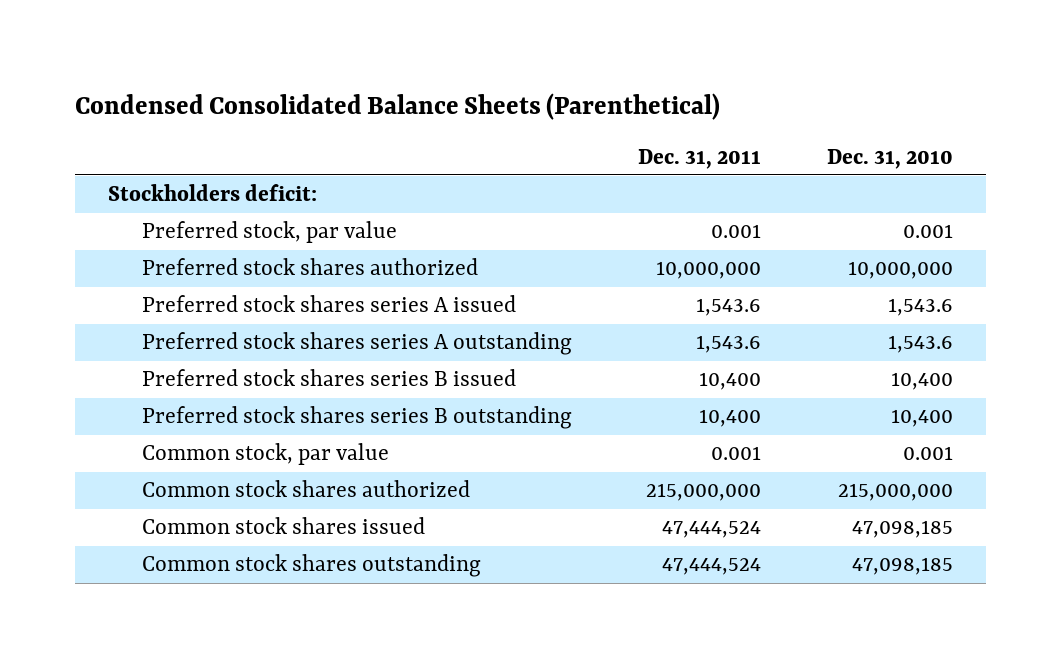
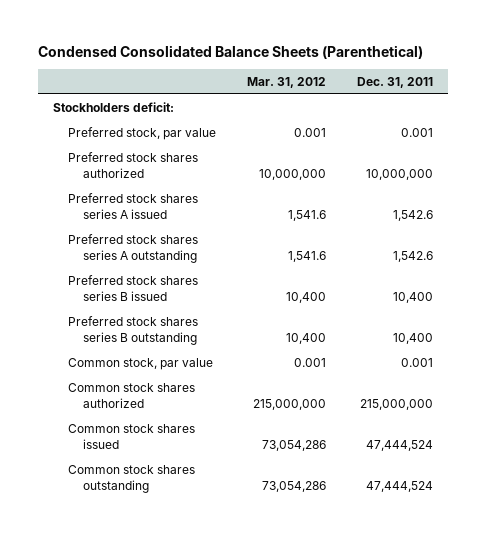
[827,148,954,169] Dec. 31, 2010 -> none
none -> [246,76,326,88] Mar. 31, 2012
[696,298,762,317] 1,543.6 -> [392,209,433,221] 1,542.6
[696,335,762,354] 1,543.6 -> [392,250,433,262] 1,542.6

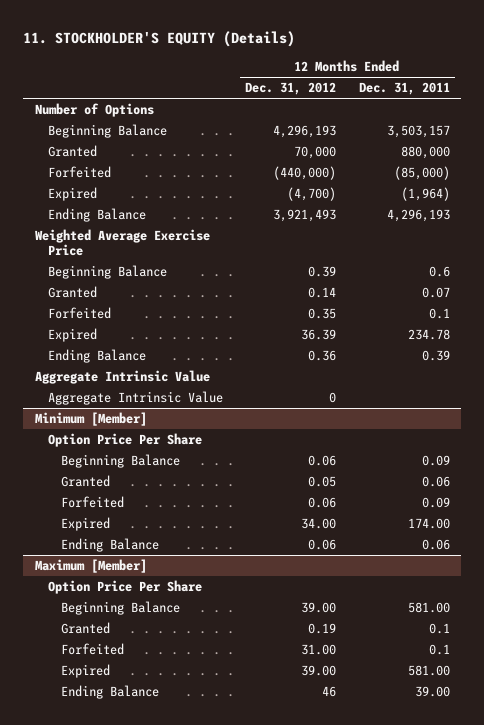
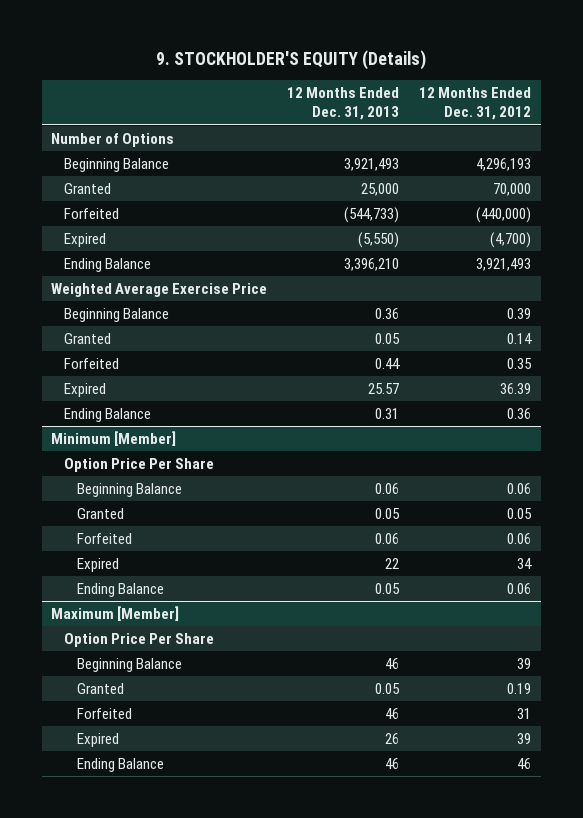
[23,31,296,48] 11. STOCKHOLDER'S EQUITY (Details) -> [156,50,427,71] 9. STOCKHOLDER'S EQUITY (Details)
[358,82,450,96] Dec. 31, 2011 -> none
none -> [287,87,400,121] 12 Months Ended Dec. 31, 2013
[34,369,210,384] Aggregate Intrinsic Value -> none
[47,390,223,405] Aggregate Intrinsic Value -> none
[301,517,337,529] 34.00 -> [517,558,533,570] 34
[301,601,337,613] 39.00 -> [517,658,532,670] 39
[301,643,337,655] 31.00 -> [517,708,532,720] 31
[301,664,337,676] 39.00 -> [517,733,532,745] 39

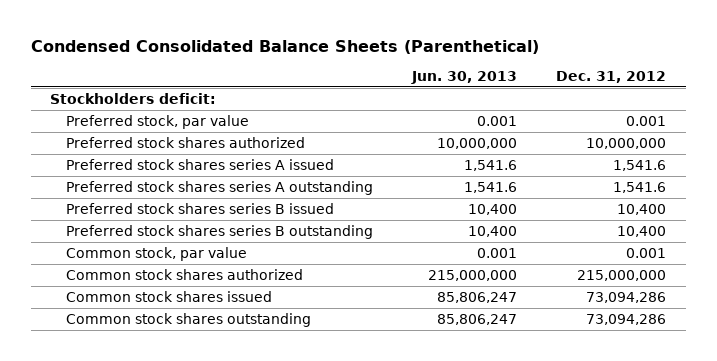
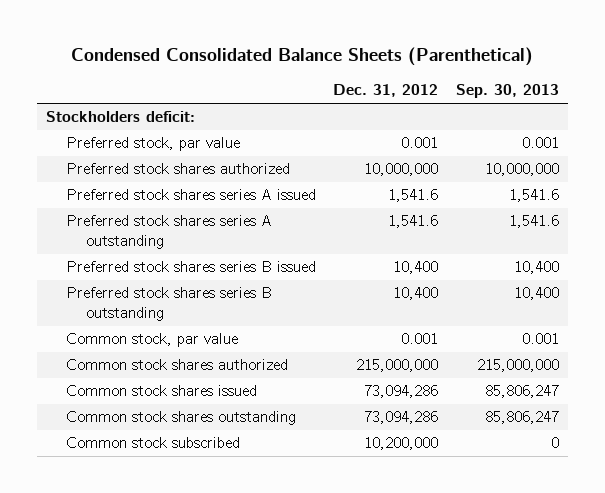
[411,70,518,84] Jun. 30, 2013 -> none
none -> [456,84,560,99] Sep. 30, 2013
none -> [65,437,240,449] Common stock subscribed

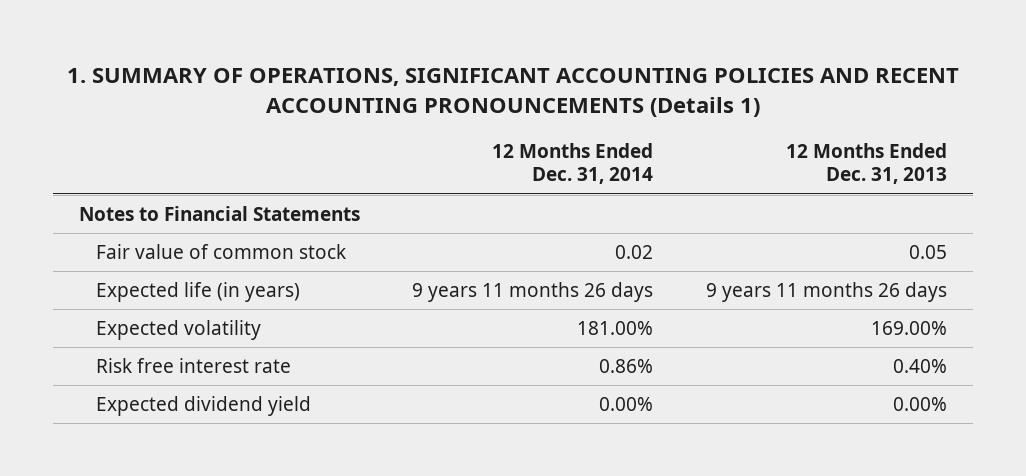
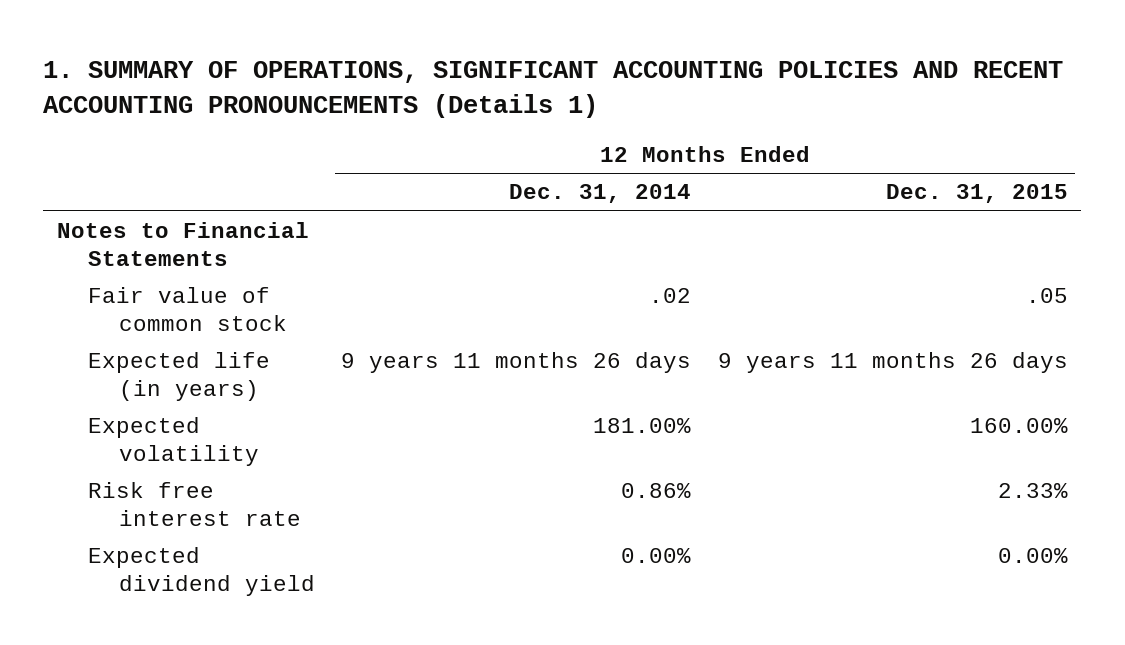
[785,142,947,185] 12 Months Ended Dec. 31, 2013 -> none
none -> [885,184,1068,204] Dec. 31, 2015
[615,245,654,260] 0.02 -> [649,288,692,304] .02

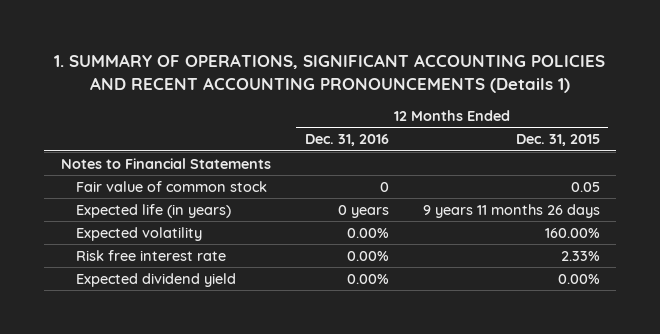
[509,184,692,204] Dec. 31, 2014 -> none
none -> [304,134,389,147] Dec. 31, 2016
[1025,288,1068,304] .05 -> [570,181,600,192] 0.05

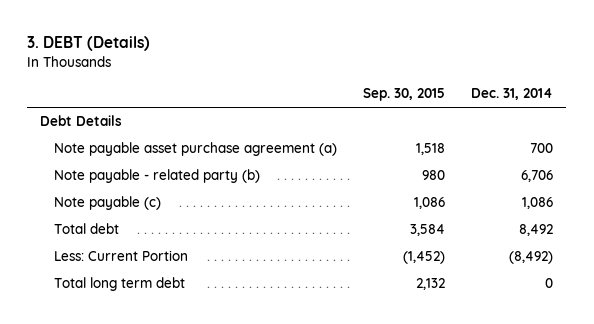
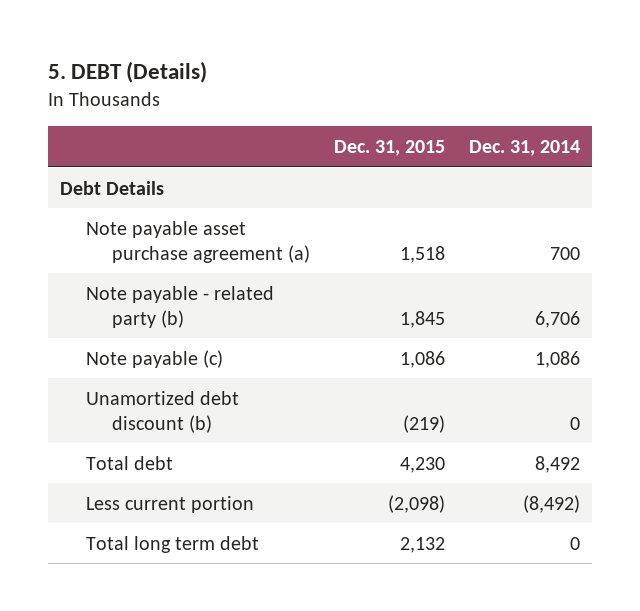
[27,36,151,52] 3. DEBT (Details) -> [47,60,207,83] 5. DEBT (Details)
[363,88,446,102] Sep. 30, 2015 -> none
none -> [334,139,446,156] Dec. 31, 2015
none -> [85,390,239,433] Unamortized debt discount (b)
[53,250,188,262] Less: Current Portion -> [85,495,254,513] Less current portion

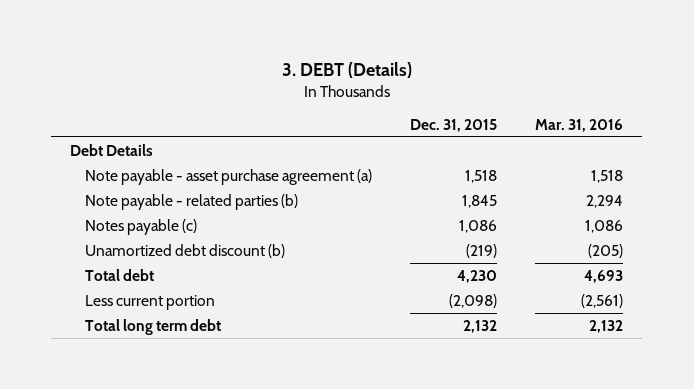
[47,60,207,83] 5. DEBT (Details) -> [281,61,412,78] 3. DEBT (Details)
[469,139,581,156] Dec. 31, 2014 -> none
none -> [535,118,624,132] Mar. 31, 2016
[85,220,311,263] Note payable asset purchase agreement (a) -> [85,168,373,185] Note payable - asset purchase agreement (a)
[85,285,274,328] Note payable - related party (b) -> [85,193,299,210] Note payable - related parties (b)
[85,349,223,368] Note payable (c) -> [85,218,198,235] Notes payable (c)

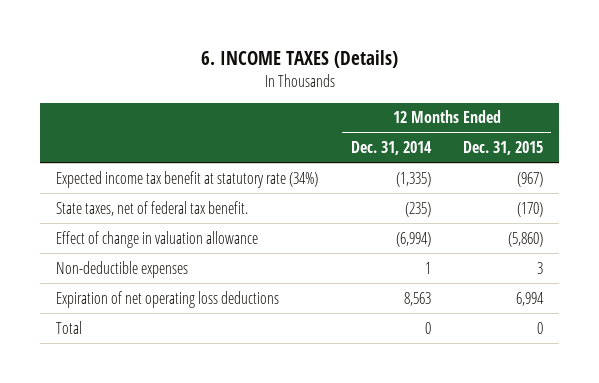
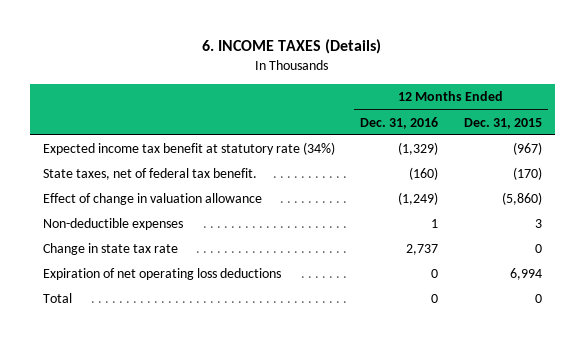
[350,140,432,155] Dec. 31, 2014 -> none
none -> [360,116,439,129] Dec. 31, 2016
none -> [42,243,178,256] Change in state tax rate

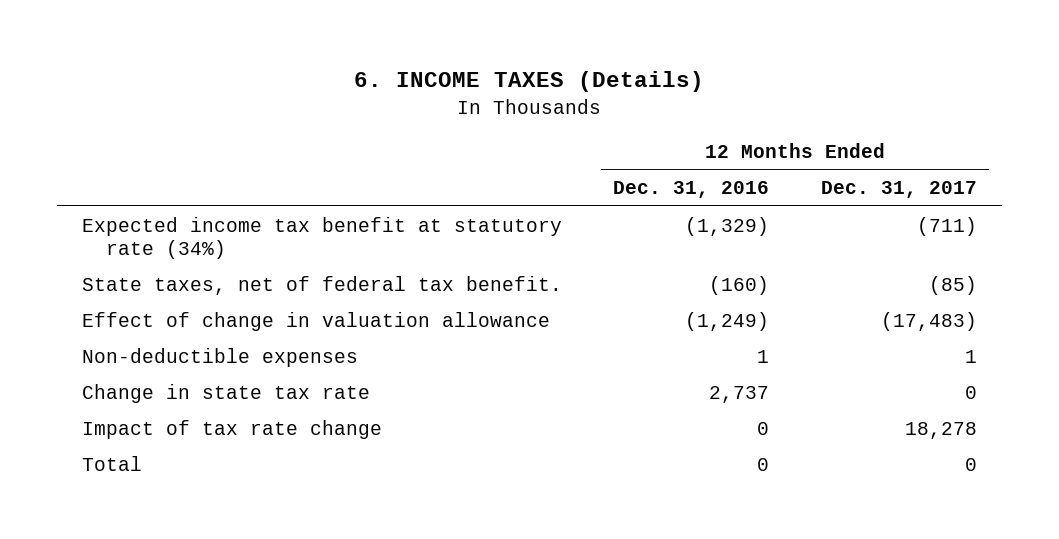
[464,117,543,129] Dec. 31, 2015 -> none
none -> [820,181,977,199] Dec. 31, 2017
[42,268,281,281] Expiration of net operating loss deductions -> none
none -> [82,419,383,439] Impact of tax rate change

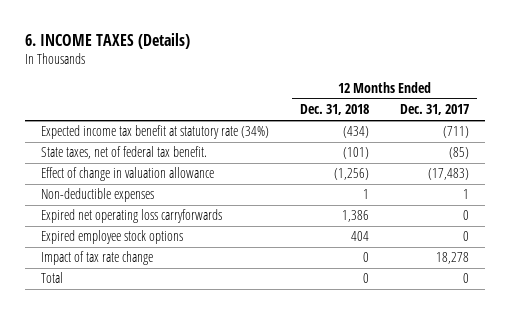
[613,181,770,199] Dec. 31, 2016 -> none
none -> [300,104,370,116] Dec. 31, 2018
[82,383,371,403] Change in state tax rate -> none
none -> [40,209,222,224] Expired net operating loss carryforwards
none -> [40,230,183,245] Expired employee stock options

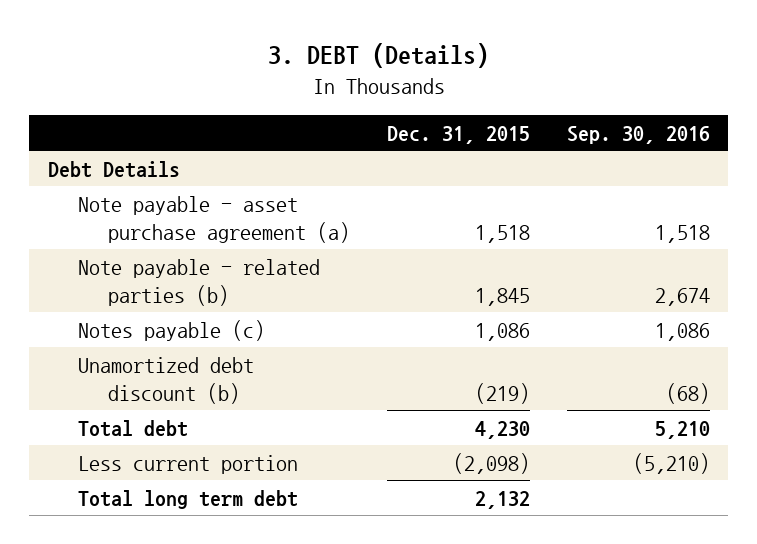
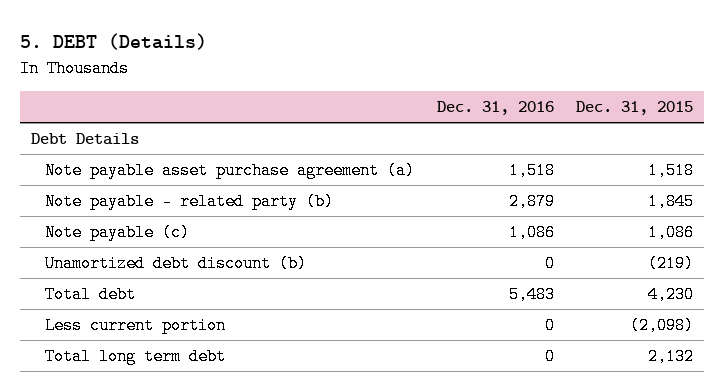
[267,43,489,69] 3. DEBT (Details) -> [19,33,207,51] 5. DEBT (Details)
[566,125,710,144] Sep. 30, 2016 -> none
none -> [436,101,554,116] Dec. 31, 2016
[77,195,350,243] Note payable - asset purchase agreement (a) -> [45,162,416,180] Note payable asset purchase agreement (a)
[77,258,320,306] Note payable - related parties (b) -> [45,193,335,211] Note payable - related party (b)
[77,319,265,341] Notes payable (c) -> [45,224,191,242] Note payable (c)

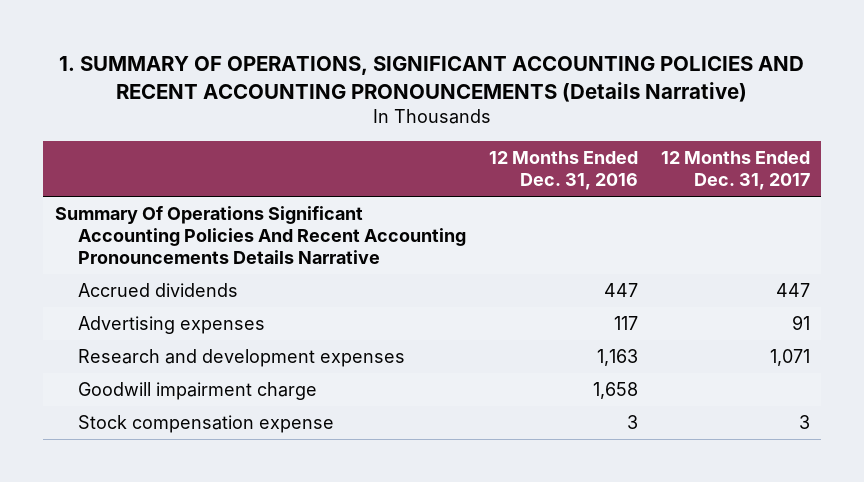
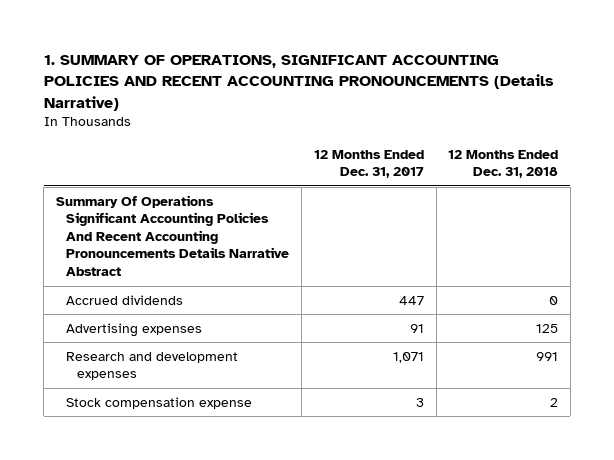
[488,151,638,191] 12 Months Ended Dec. 31, 2016 -> none
none -> [448,149,559,179] 12 Months Ended Dec. 31, 2018
[54,206,467,264] Summary Of Operations Significant Accounting Policies And Recent Accounting Pronouncements Details Narrative -> [55,194,290,276] Summary Of Operations Significant Accounting Policies And Recent Accounting Pronouncements Details Narrative Abstract
[78,382,318,401] Goodwill impairment charge -> none

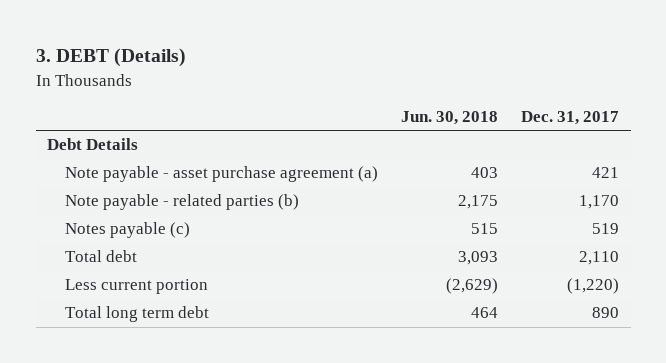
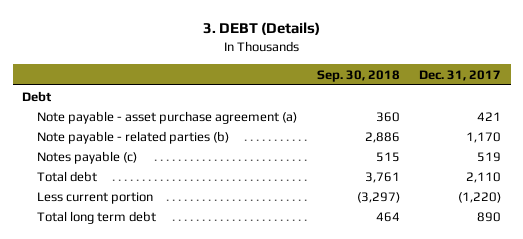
[400,111,498,126] Jun. 30, 2018 -> none
none -> [316,69,400,82] Sep. 30, 2018
[47,138,139,151] Debt Details -> [22,90,53,102] Debt

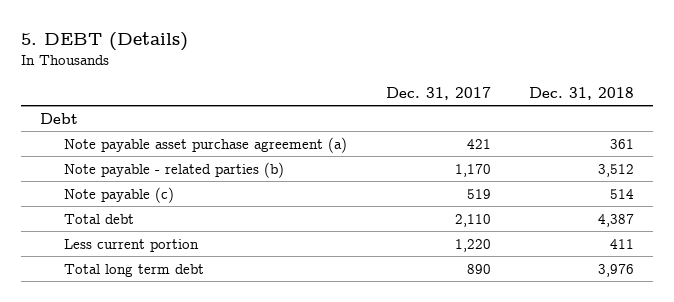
[202,22,320,36] 3. DEBT (Details) -> [21,31,189,51] 5. DEBT (Details)
[316,69,400,82] Sep. 30, 2018 -> none
none -> [529,86,635,100] Dec. 31, 2018
[37,110,298,124] Note payable - asset purchase agreement (a) -> [64,136,348,153] Note payable asset purchase agreement (a)
[37,150,138,164] Notes payable (c) -> [64,186,175,203] Note payable (c)
[458,191,502,203] (1,220) -> [454,238,491,252] 1,220

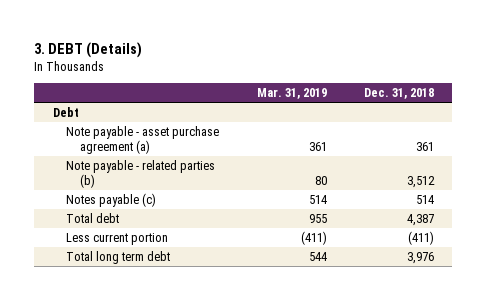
[21,31,189,51] 5. DEBT (Details) -> [34,41,143,58] 3. DEBT (Details)
[385,86,491,100] Dec. 31, 2017 -> none
none -> [256,88,327,100] Mar. 31, 2019
[64,136,348,153] Note payable asset purchase agreement (a) -> [66,125,220,155] Note payable - asset purchase agreement (a)
[64,186,175,203] Note payable (c) -> [66,192,157,207] Notes payable (c)
[610,238,635,249] 411 -> [407,230,434,245] (411)

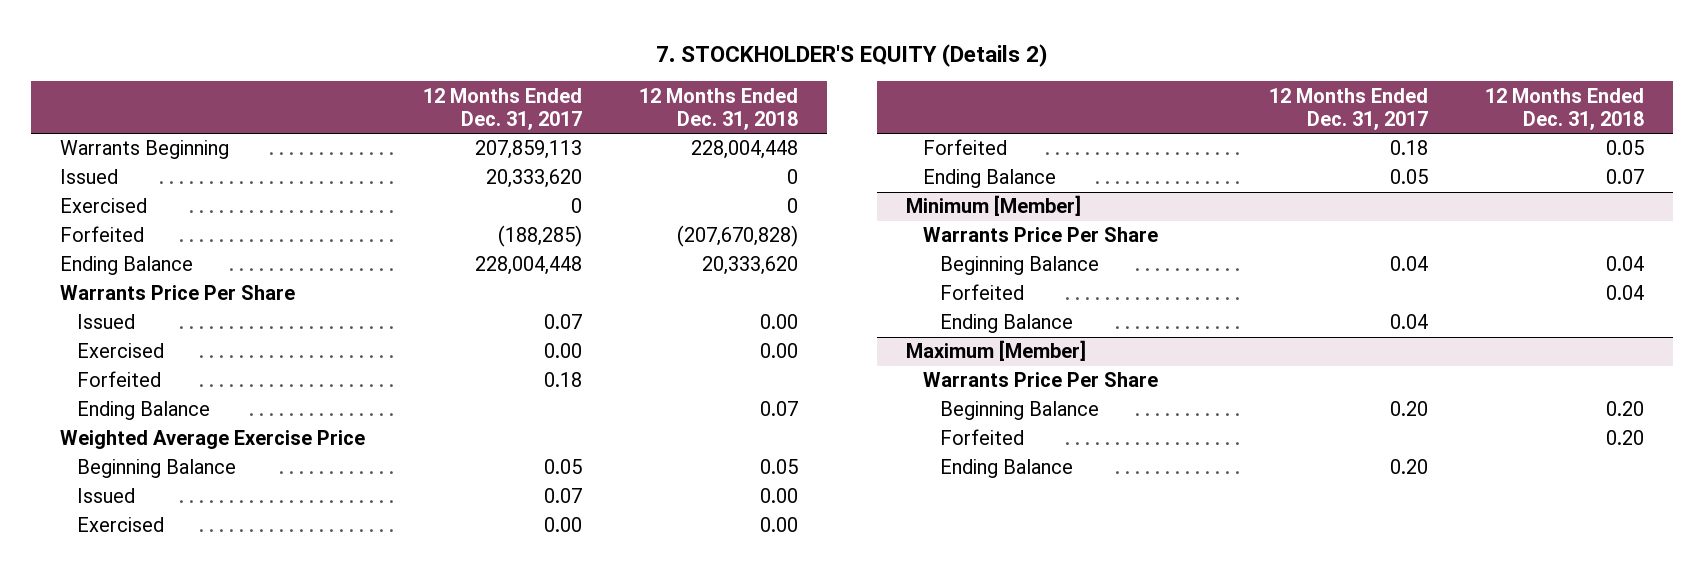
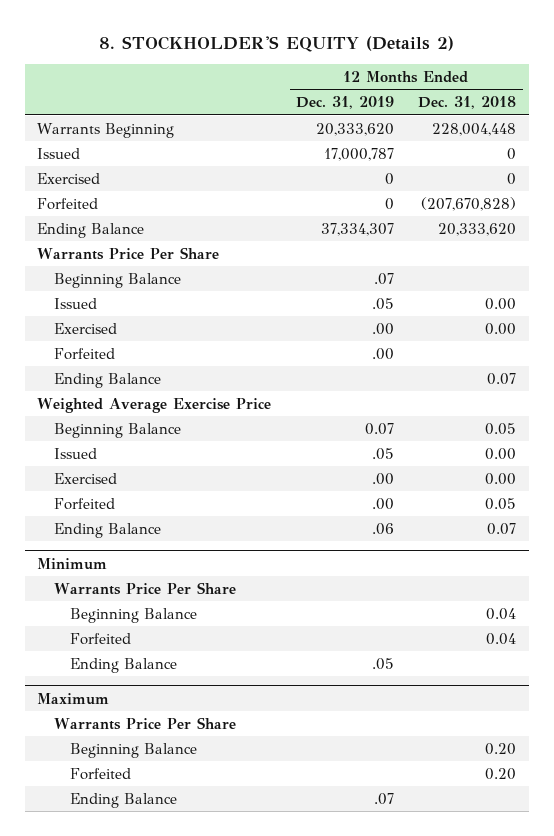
[656,43,1049,67] 7. STOCKHOLDER'S EQUITY (Details 2) -> [98,35,454,52] 8. STOCKHOLDER'S EQUITY (Details 2)
[422,87,582,130] 12 Months Ended Dec. 31, 2017 -> none
none -> [295,96,394,110] Dec. 31, 2019
none -> [53,272,181,288] Beginning Balance
[905,195,1081,217] Minimum [Member] -> [37,557,108,570] Minimum
[905,340,1086,362] Maximum [Member] -> [37,692,110,705] Maximum

